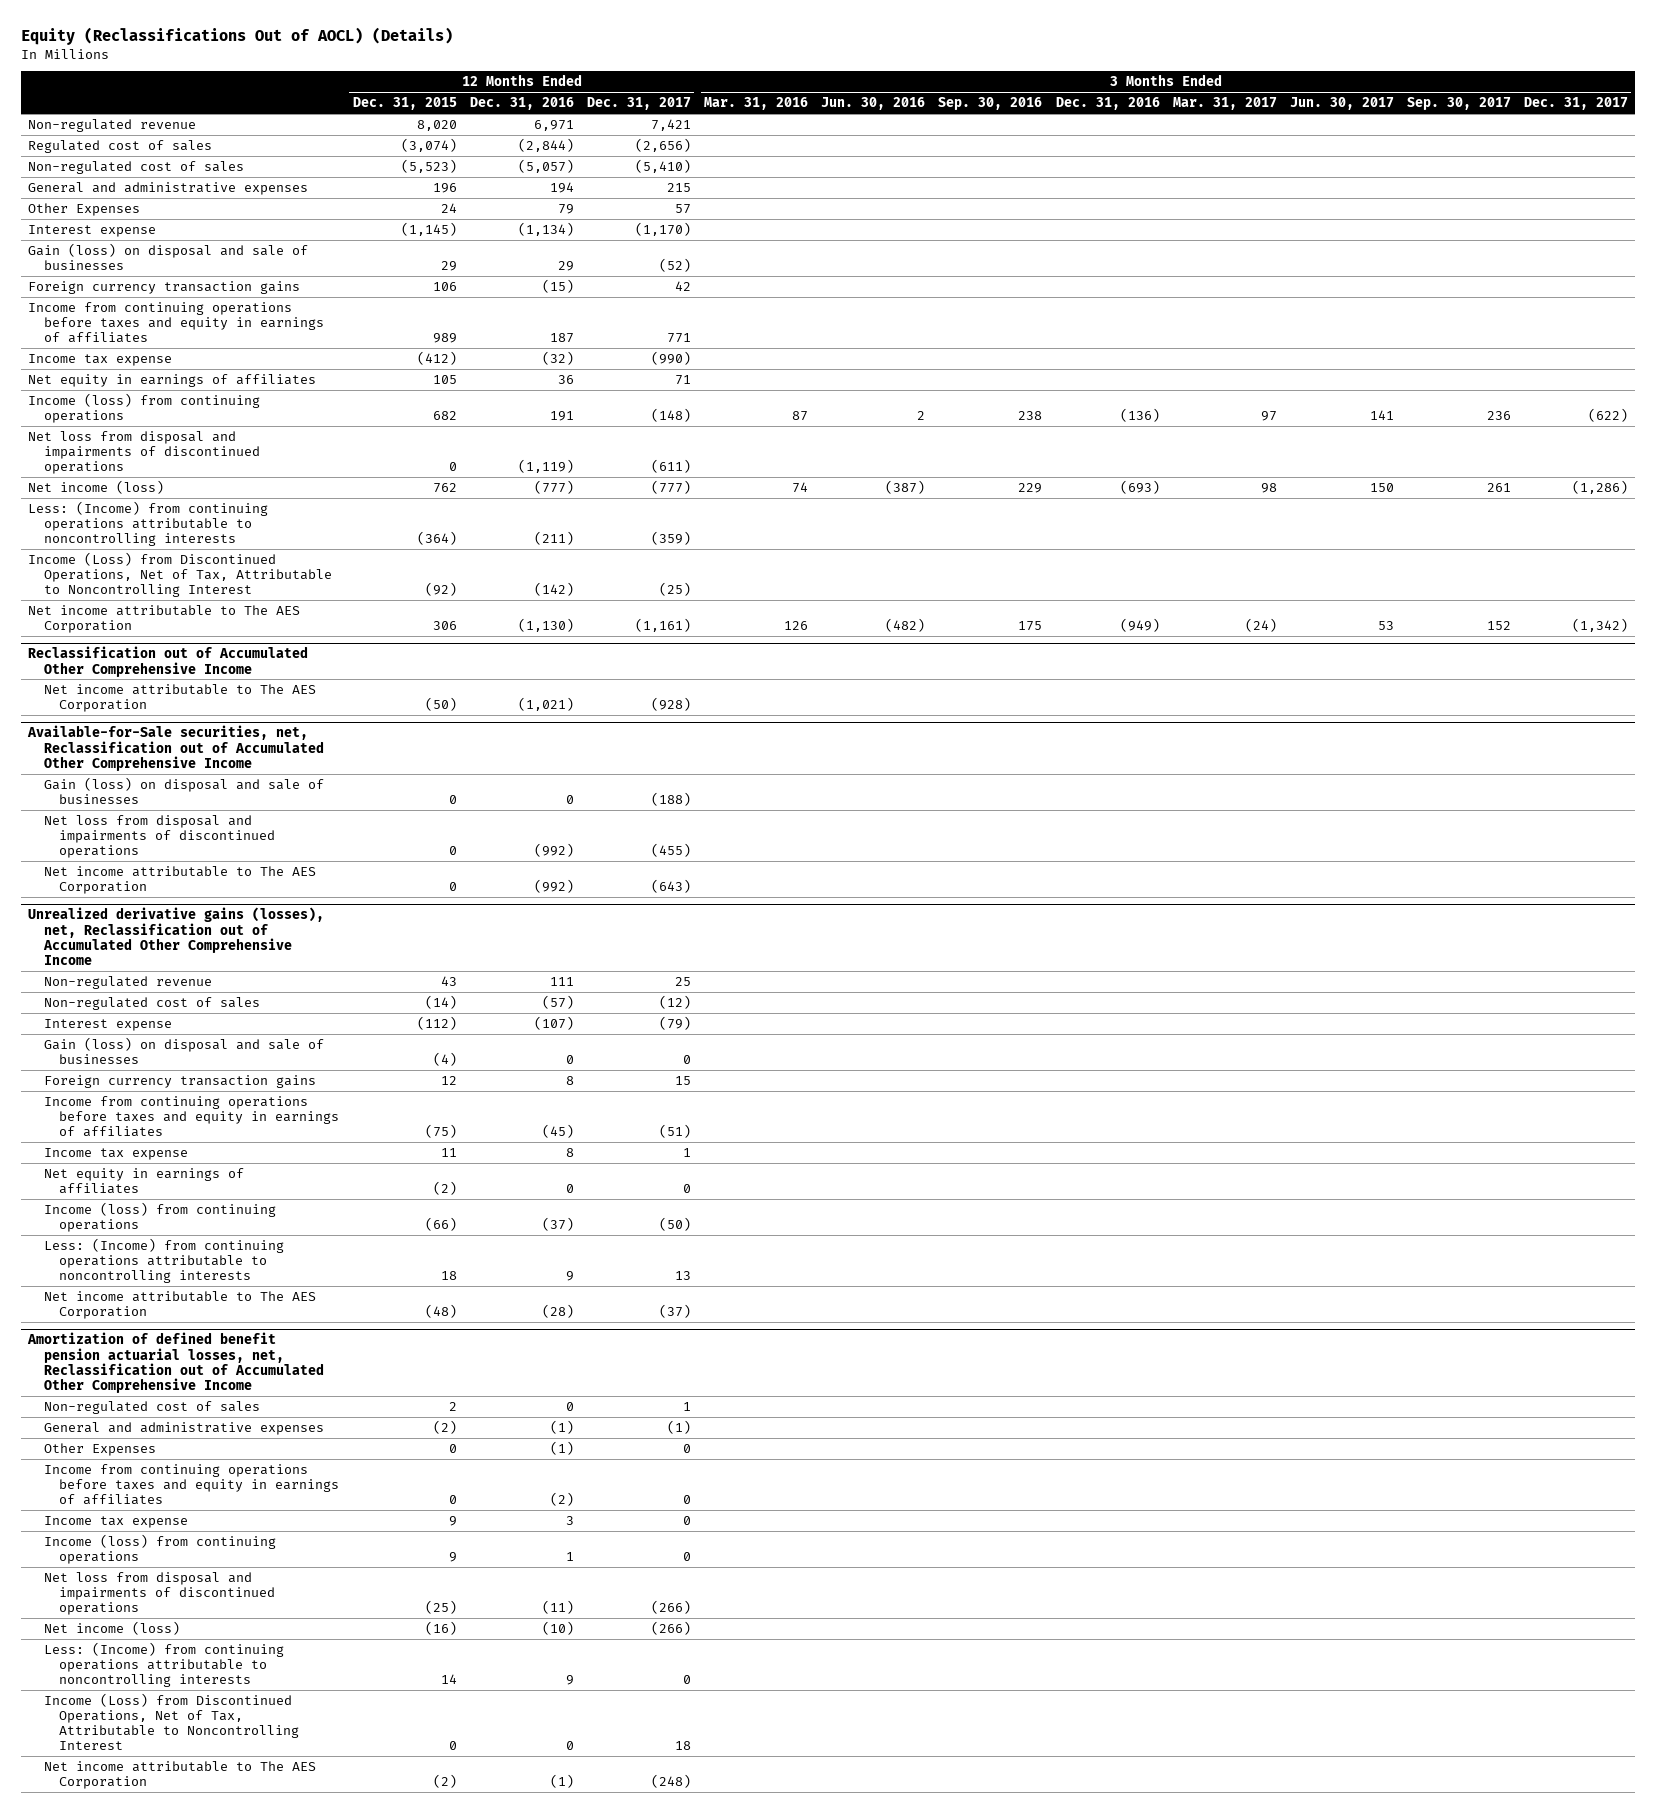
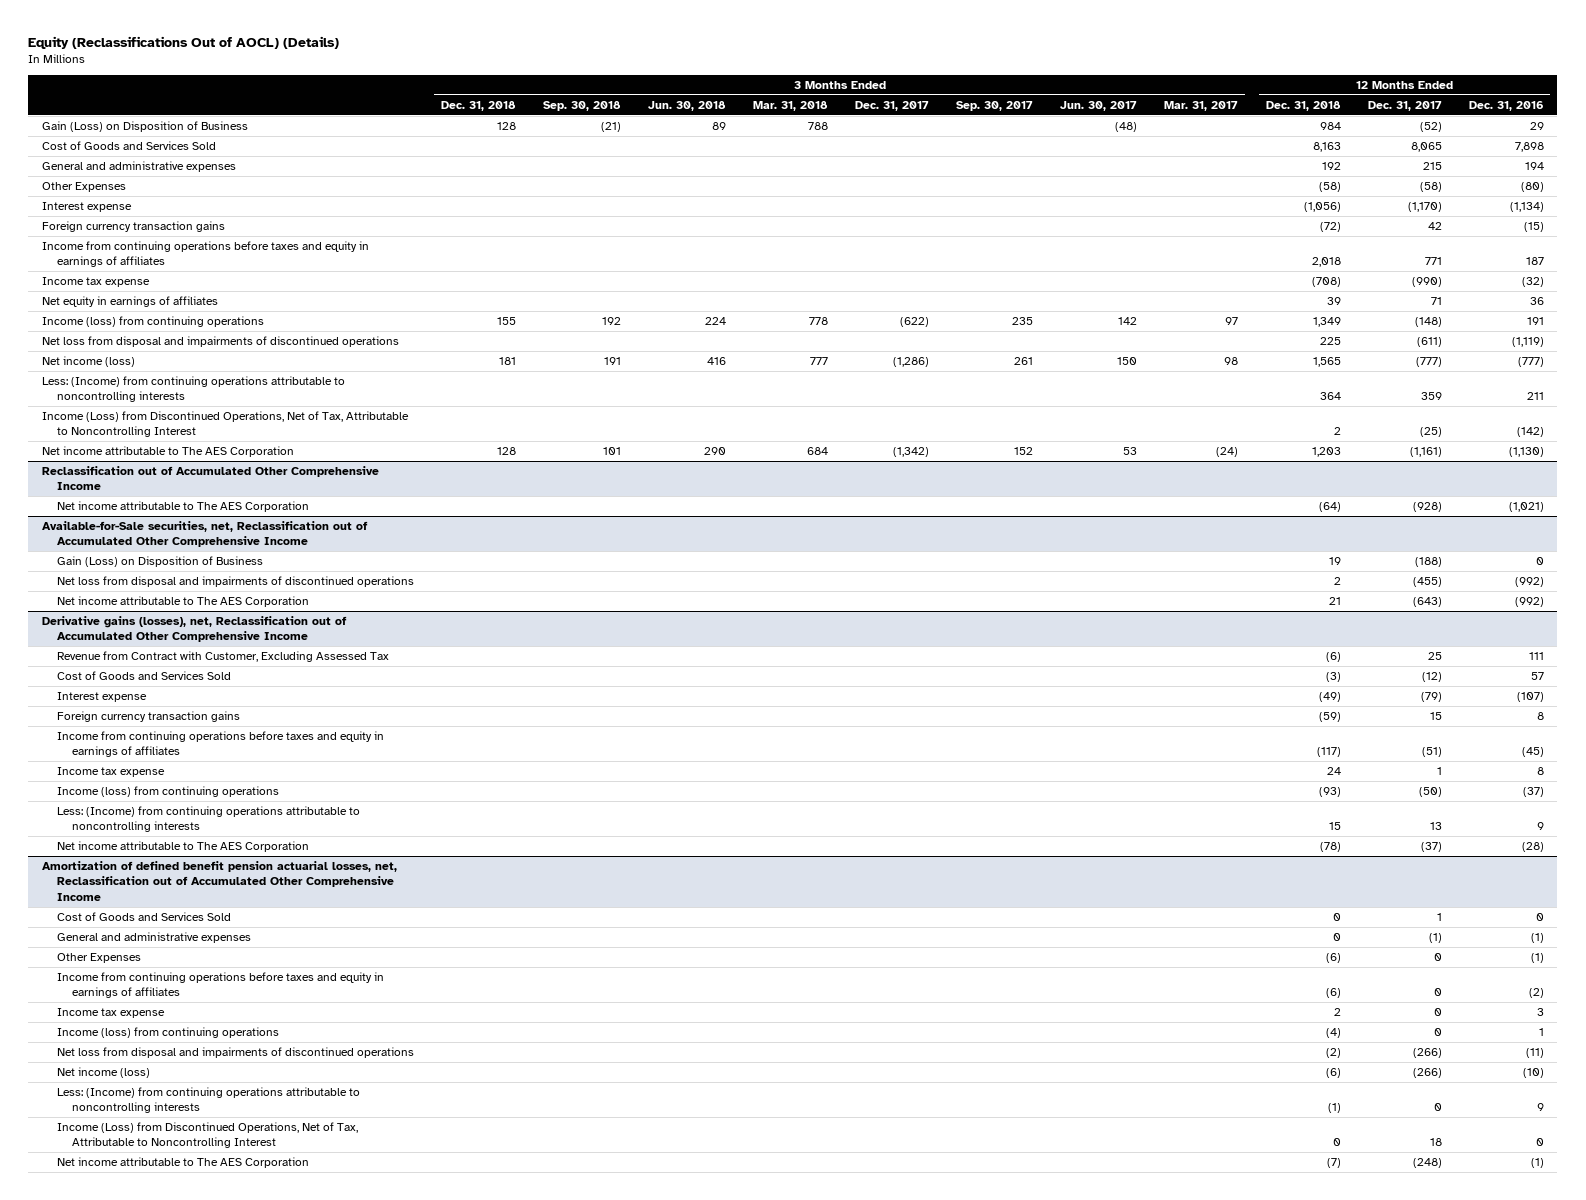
[352,97,457,111] Dec. 31, 2015 -> none
[704,97,809,111] Mar. 31, 2016 -> none
[821,97,926,111] Jun. 30, 2016 -> none
[938,97,1043,111] Sep. 30, 2016 -> none
[1055,97,1160,111] Dec. 31, 2016 -> none
none -> [440,100,516,111] Dec. 31, 2018
none -> [543,100,622,111] Sep. 30, 2018
none -> [648,100,727,111] Jun. 30, 2018
none -> [753,100,829,111] Mar. 31, 2018
none -> [1265,100,1341,111] Dec. 31, 2018
[27,118,196,132] Non-regulated revenue -> none
[27,139,212,153] Regulated cost of sales -> none
[27,160,244,174] Non-regulated cost of sales -> none
none -> [42,121,249,133] Gain (Loss) on Disposition of Business
none -> [42,141,217,151] Cost of Goods and Services Sold
[557,203,574,214] 79 -> [1520,182,1544,193] (80)
[674,203,691,214] 57 -> [1419,182,1442,193] (58)
[27,242,308,271] Gain (loss) on disposal and sale of businesses -> none
[1369,410,1394,421] 141 -> [1118,317,1138,326] 142
[1487,411,1512,421] 236 -> [1012,317,1034,326] 235
[533,531,574,546] (211) -> [1526,392,1544,401] 211
[650,531,691,546] (359) -> [1420,392,1442,401] 359
[43,776,324,805] Gain (loss) on disposal and sale of businesses -> [56,556,263,568] Gain (Loss) on Disposition of Business
[43,996,260,1010] Non-regulated cost of sales -> none
[27,907,324,965] Unrealized derivative gains (losses), net, Reclassification out of Accumulated Other Comprehensive Income -> [42,616,348,643] Derivative gains (losses), net, Reclassification out of Accumulated Other Comprehensive Income
[43,975,212,989] Non-regulated revenue -> [56,651,389,663] Revenue from Contract with Customer, Excluding Assessed Tax
none -> [56,671,231,681] Cost of Goods and Services Sold
[43,1036,324,1065] Gain (loss) on disposal and sale of businesses -> none
[43,1167,244,1195] Net equity in earnings of affiliates -> none
[43,1400,260,1414] Non-regulated cost of sales -> none
none -> [56,912,231,922] Cost of Goods and Services Sold

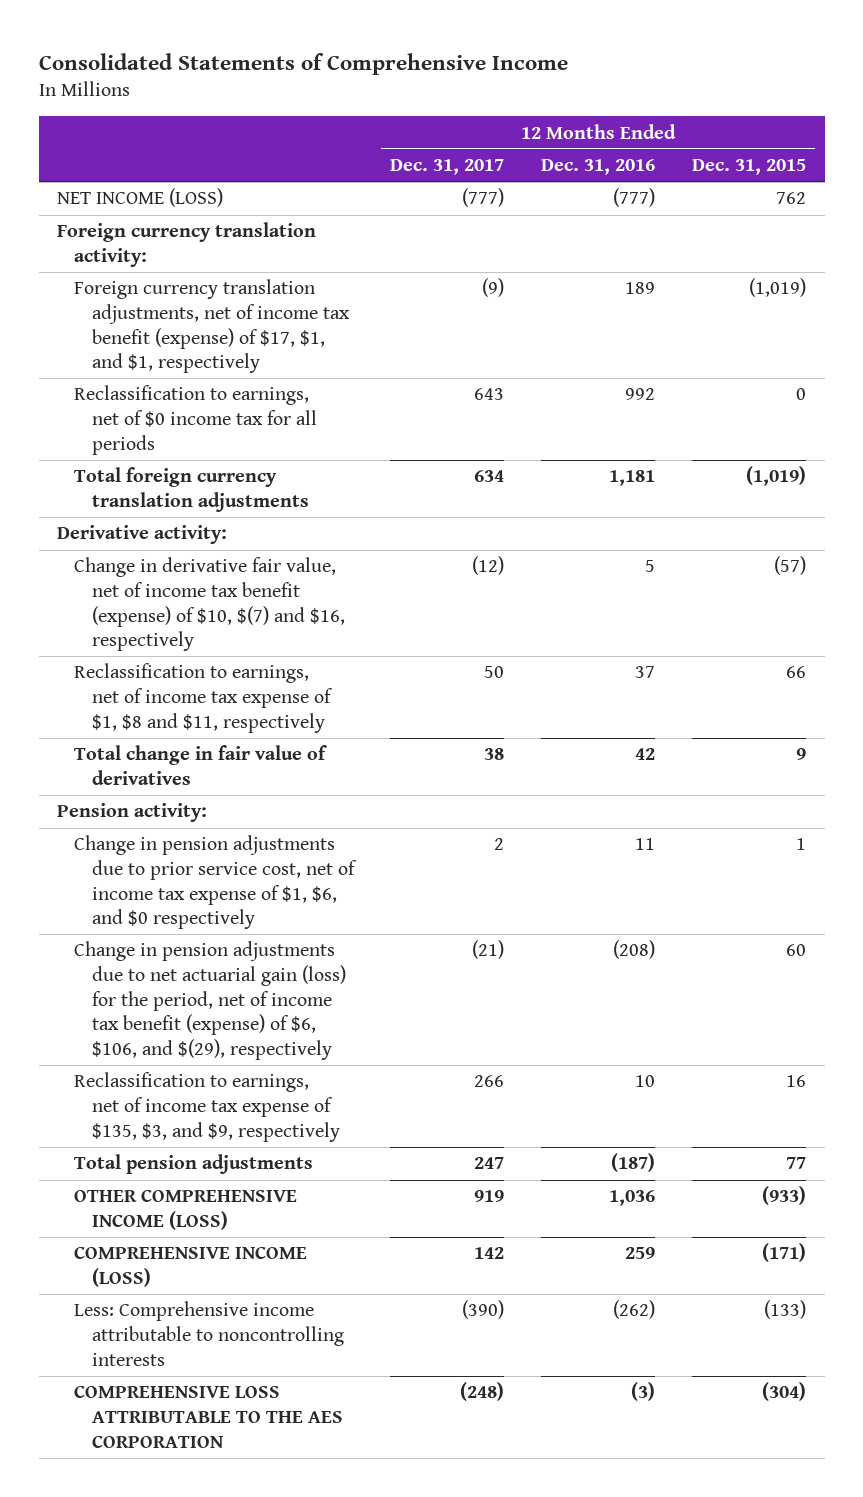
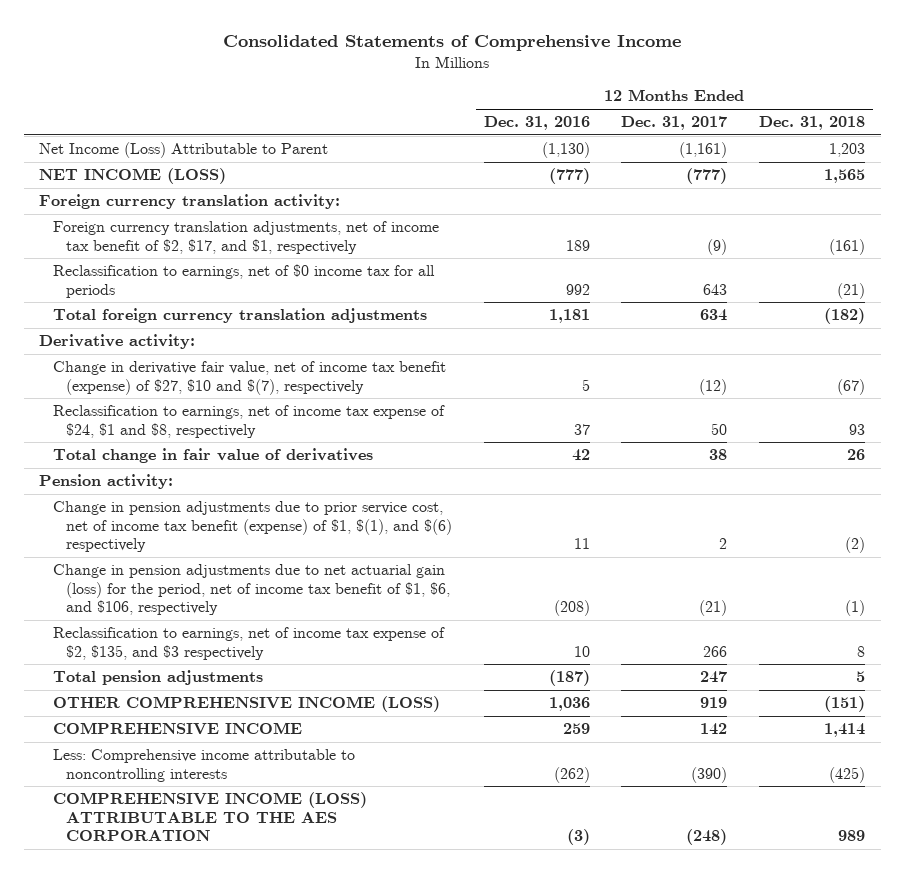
[692,159,807,176] Dec. 31, 2015 -> none
none -> [758,116,865,131] Dec. 31, 2018
none -> [39,142,329,159] Net Income (Loss) Attributable to Parent
[74,279,350,374] Foreign currency translation adjustments, net of income tax benefit (expense) of $17, $1, and $1, respectively -> [52,221,439,254] Foreign currency translation adjustments, net of income tax benefit of $2, $17, and $1, respectively
[74,557,345,652] Change in derivative fair value, net of income tax benefit (expense) of $10, $(7) and $16, respectively -> [52,361,446,395] Change in derivative fair value, net of income tax benefit (expense) of $27, $10 and $(7), respectively
[74,663,333,733] Reclassification to earnings, net of income tax expense of $1, $8 and $11, respectively -> [52,405,445,438] Reclassification to earnings, net of income tax expense of $24, $1 and $8, respectively
[74,835,357,930] Change in pension adjustments due to prior service cost, net of income tax expense of $1, $6, and $0 respectively -> [52,501,453,553] Change in pension adjustments due to prior service cost, net of income tax benefit (expense) of $1, $(1), and $(6) respectively
[74,941,346,1061] Change in pension adjustments due to net actuarial gain (loss) for the period, net of income tax benefit (expense) of $6, $106, and $(29), respectively -> [52,564,451,616] Change in pension adjustments due to net actuarial gain (loss) for the period, net of income tax benefit of $1, $6, and $106, respectively
[74,1072,340,1142] Reclassification to earnings, net of income tax expense of $135, $3, and $9, respectively -> [52,627,445,660] Reclassification to earnings, net of income tax expense of $2, $135, and $3 respectively
[74,1246,308,1288] COMPREHENSIVE INCOME (LOSS) -> [52,722,302,736] COMPREHENSIVE INCOME
[74,1385,343,1448] COMPREHENSIVE LOSS ATTRIBUTABLE TO THE AES CORPORATION -> [52,792,367,842] COMPREHENSIVE INCOME (LOSS) ATTRIBUTABLE TO THE AES CORPORATION

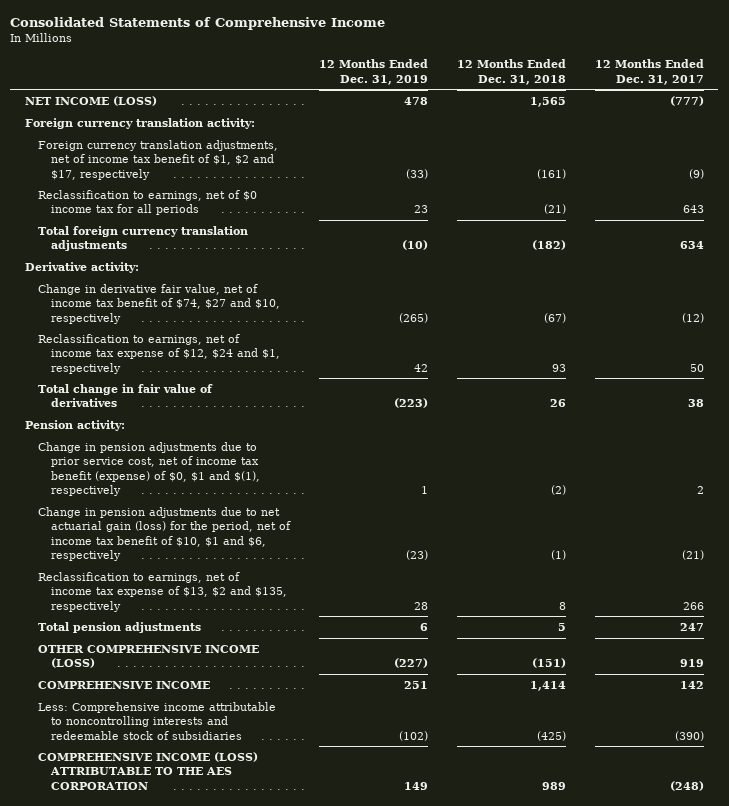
[483,116,590,131] Dec. 31, 2016 -> none
none -> [319,59,429,85] 12 Months Ended Dec. 31, 2019
[39,142,329,159] Net Income (Loss) Attributable to Parent -> none
[52,221,439,254] Foreign currency translation adjustments, net of income tax benefit of $2, $17, and $1, respectively -> [37,139,278,180] Foreign currency translation adjustments, net of income tax benefit of $1, $2 and $17, respectively
[52,361,446,395] Change in derivative fair value, net of income tax benefit (expense) of $27, $10 and $(7), respectively -> [37,283,281,324] Change in derivative fair value, net of income tax benefit of $74, $27 and $10, respectively
[52,405,445,438] Reclassification to earnings, net of income tax expense of $24, $1 and $8, respectively -> [37,333,281,374] Reclassification to earnings, net of income tax expense of $12, $24 and $1, respectively
[52,501,453,553] Change in pension adjustments due to prior service cost, net of income tax benefit (expense) of $1, $(1), and $(6) respectively -> [37,441,261,496] Change in pension adjustments due to prior service cost, net of income tax benefit (expense) of $0, $1 and $(1), respectively
[52,564,451,616] Change in pension adjustments due to net actuarial gain (loss) for the period, net of income tax benefit of $1, $6, and $106, respectively -> [37,506,292,561] Change in pension adjustments due to net actuarial gain (loss) for the period, net of income tax benefit of $10, $1 and $6, respectively
[52,627,445,660] Reclassification to earnings, net of income tax expense of $2, $135, and $3 respectively -> [37,571,288,612] Reclassification to earnings, net of income tax expense of $13, $2 and $135, respectively
[52,749,355,782] Less: Comprehensive income attributable to noncontrolling interests -> [37,701,276,740] Less: Comprehensive income attributable to noncontrolling interests and redeemable stock of subsidiaries

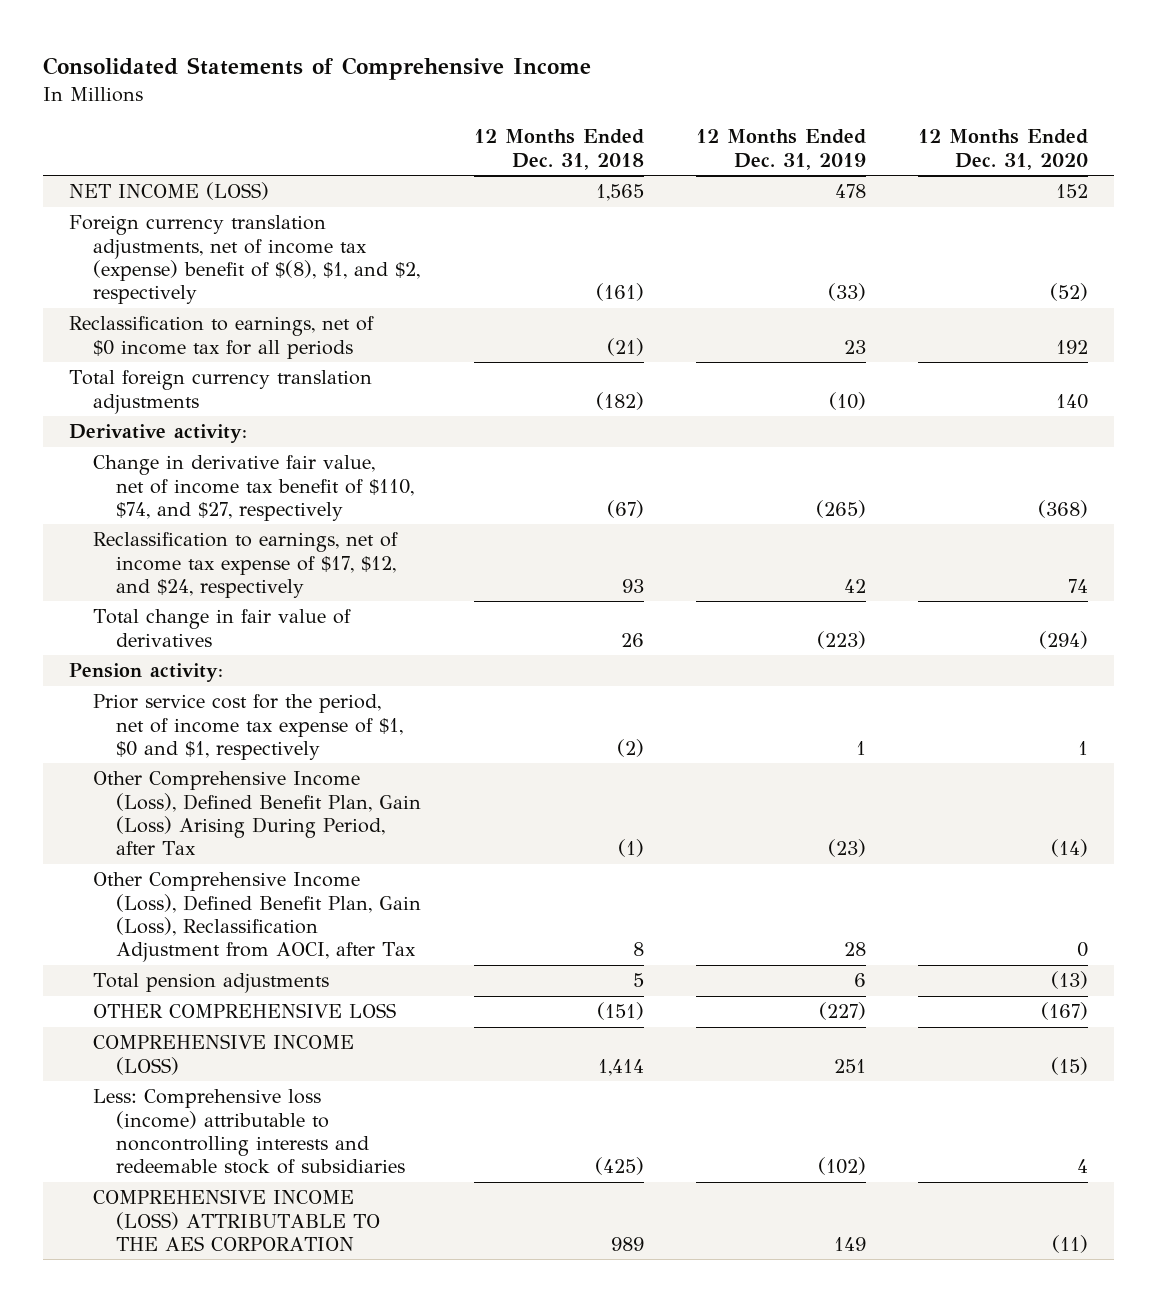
[595,59,705,85] 12 Months Ended Dec. 31, 2017 -> none
none -> [917,129,1088,170] 12 Months Ended Dec. 31, 2020
[24,117,255,129] Foreign currency translation activity: -> none
[37,139,278,180] Foreign currency translation adjustments, net of income tax benefit of $1, $2 and $17, respectively -> [68,215,420,305] Foreign currency translation adjustments, net of income tax (expense) benefit of $(8), $1, and $2, respectively
[37,283,281,324] Change in derivative fair value, net of income tax benefit of $74, $27 and $10, respectively -> [92,455,415,521] Change in derivative fair value, net of income tax benefit of $110, $74, and $27, respectively
[37,333,281,374] Reclassification to earnings, net of income tax expense of $12, $24 and $1, respectively -> [92,532,398,598] Reclassification to earnings, net of income tax expense of $17, $12, and $24, respectively
[37,441,261,496] Change in pension adjustments due to prior service cost, net of income tax benefit (expense) of $0, $1 and $(1), respectively -> [92,694,404,760] Prior service cost for the period, net of income tax expense of $1, $0 and $1, respectively
[37,506,292,561] Change in pension adjustments due to net actuarial gain (loss) for the period, net of income tax benefit of $10, $1 and $6, respectively -> [92,771,422,856] Other Comprehensive Income (Loss), Defined Benefit Plan, Gain (Loss) Arising During Period, after Tax
[37,571,288,612] Reclassification to earnings, net of income tax expense of $13, $2 and $135, respectively -> [92,872,422,963] Other Comprehensive Income (Loss), Defined Benefit Plan, Gain (Loss), Reclassification Adjustment from AOCI, after Tax
[37,644,259,669] OTHER COMPREHENSIVE INCOME (LOSS) -> [92,1003,396,1019] OTHER COMPREHENSIVE LOSS
[37,680,210,689] COMPREHENSIVE INCOME -> [92,1034,354,1075] COMPREHENSIVE INCOME (LOSS)
[37,701,276,740] Less: Comprehensive income attributable to noncontrolling interests and redeemable stock of subsidiaries -> [92,1089,406,1175] Less: Comprehensive loss (income) attributable to noncontrolling interests and redeemable stock of subsidiaries

